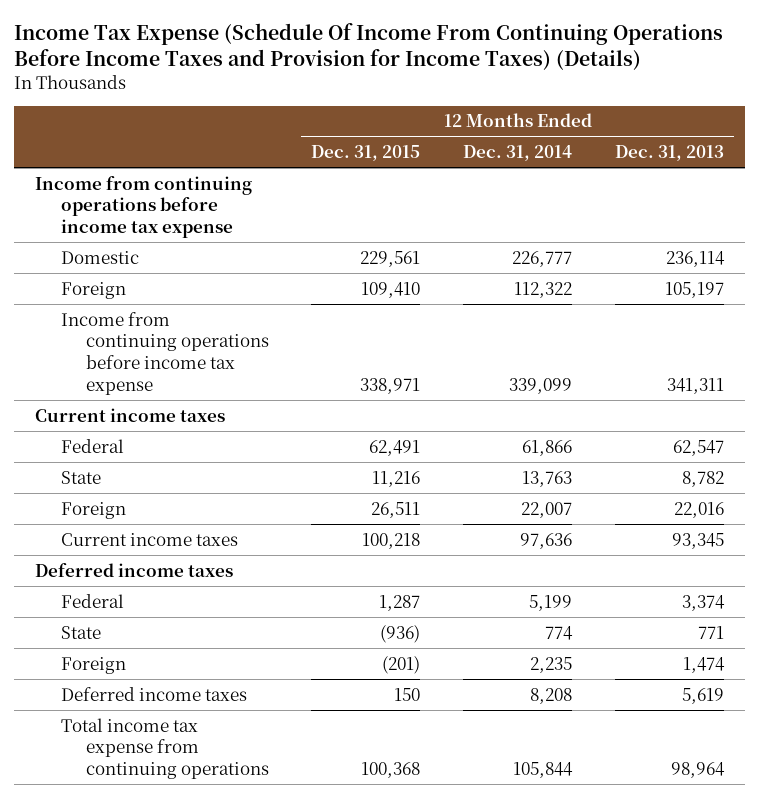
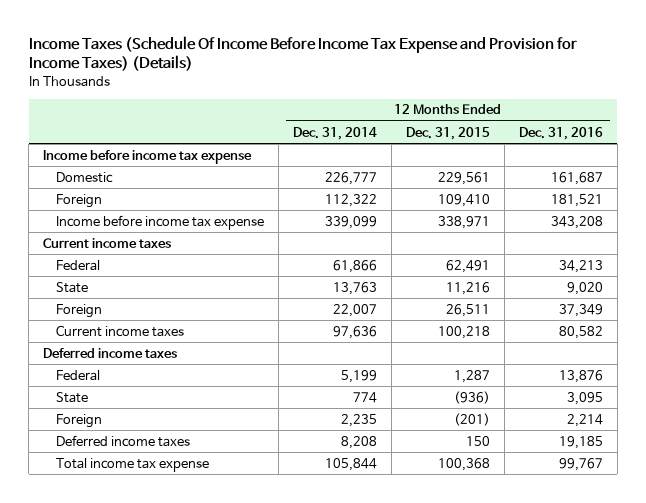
[13,22,723,71] Income Tax Expense (Schedule Of Income From Continuing Operations Before Income Taxes and Provision for Income Taxes) (Details) -> [28,35,577,72] Income Taxes (Schedule Of Income Before Income Tax Expense and Provision for Income Taxes) (Details)
[614,145,724,162] Dec. 31, 2013 -> none
none -> [518,126,603,140] Dec. 31, 2016
[35,175,253,239] Income from continuing operations before income tax expense -> [43,149,253,164] Income before income tax expense
[60,311,269,395] Income from continuing operations before income tax expense -> [55,214,264,230] Income before income tax expense
[60,717,269,780] Total income tax expense from continuing operations -> [55,457,209,472] Total income tax expense

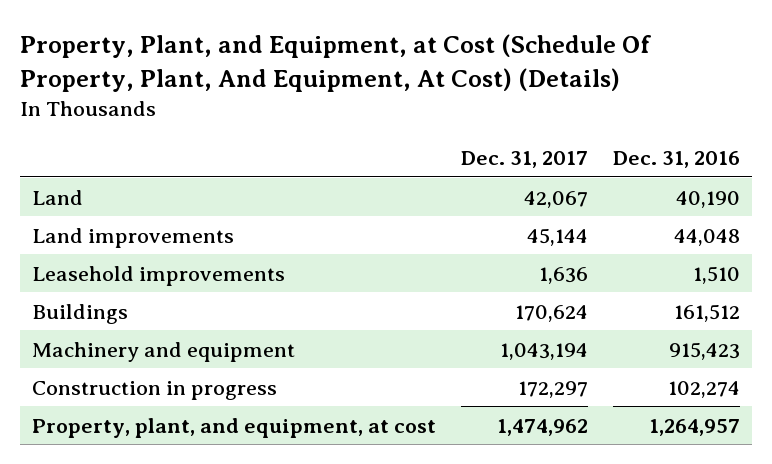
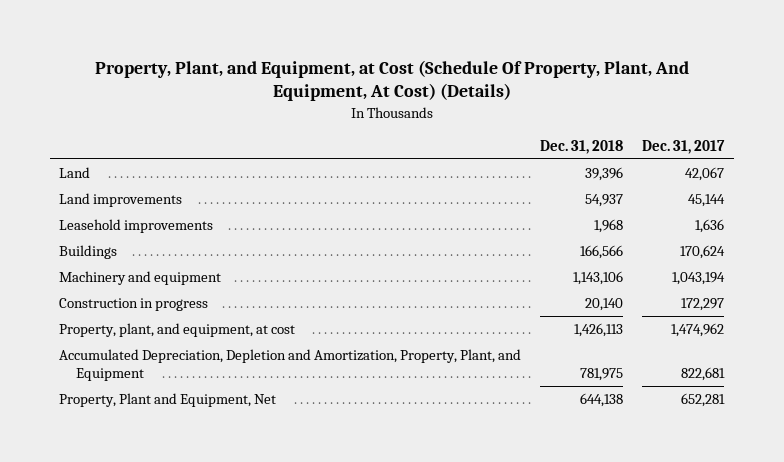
[612,150,740,168] Dec. 31, 2016 -> none
none -> [540,140,624,155] Dec. 31, 2018
none -> [59,349,522,381] Accumulated Depreciation, Depletion and Amortization, Property, Plant, and Equipment
none -> [59,393,277,408] Property, Plant and Equipment, Net

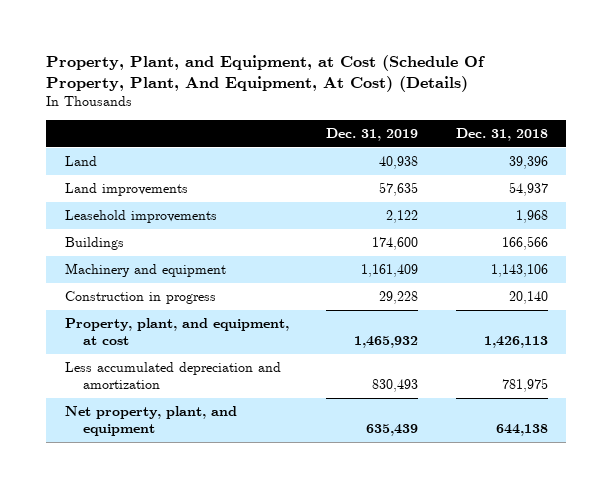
[642,140,726,155] Dec. 31, 2017 -> none
none -> [326,127,419,141] Dec. 31, 2019
[59,349,522,381] Accumulated Depreciation, Depletion and Amortization, Property, Plant, and Equipment -> [65,362,282,390] Less accumulated depreciation and amortization
[59,393,277,408] Property, Plant and Equipment, Net -> [65,406,238,437] Net property, plant, and equipment

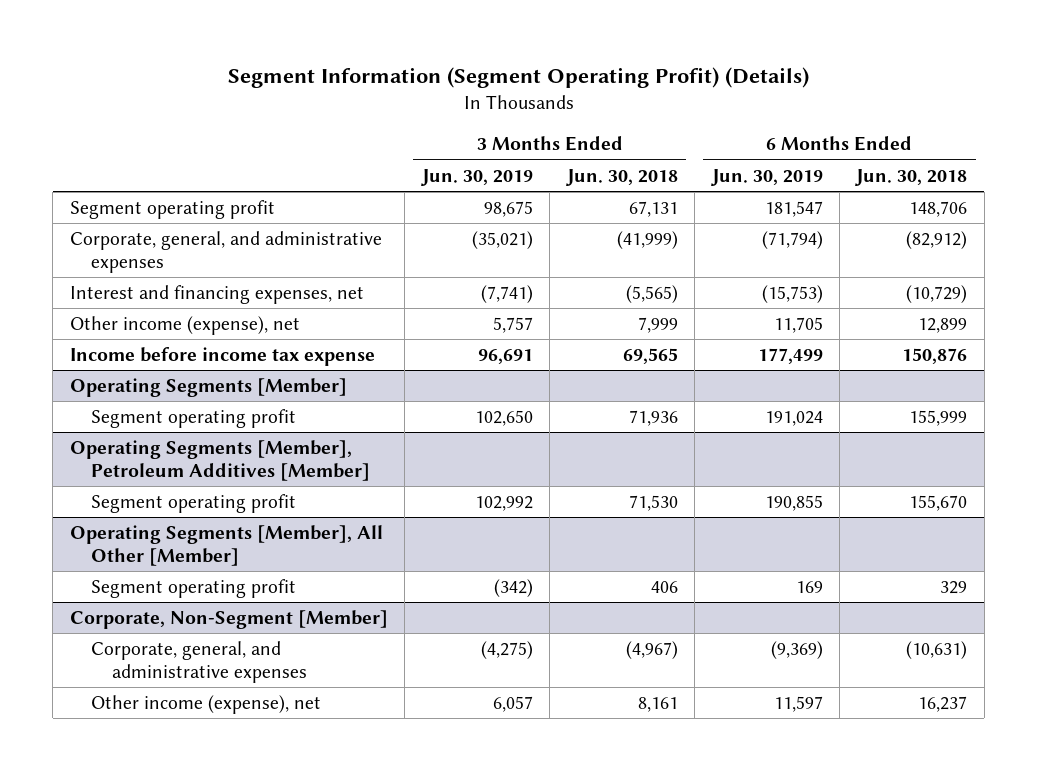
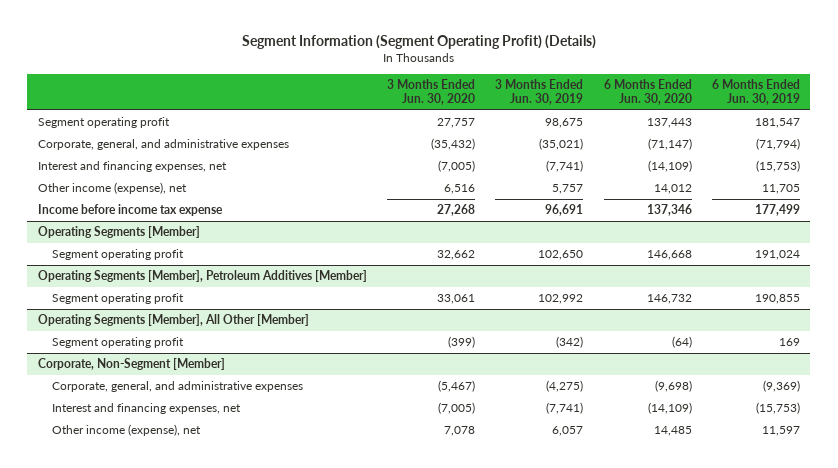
[565,168,678,186] Jun. 30, 2018 -> none
[855,168,968,186] Jun. 30, 2018 -> none
none -> [386,78,475,106] 3 Months Ended Jun. 30, 2020
none -> [603,78,692,106] 6 Months Ended Jun. 30, 2020
none -> [52,403,242,415] Interest and financing expenses, net

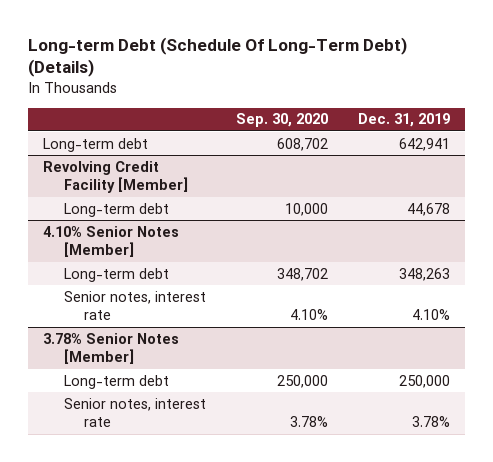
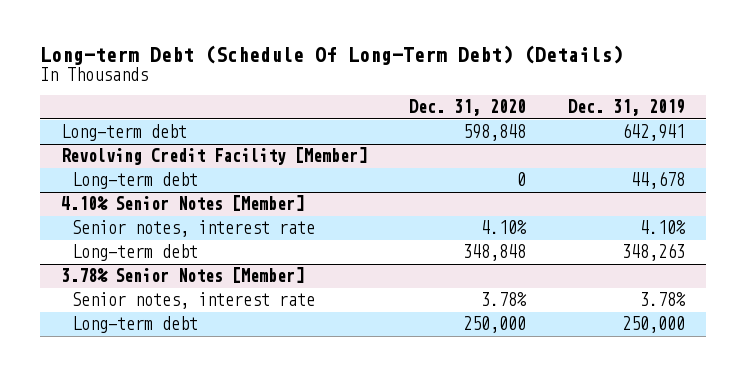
[235,113,328,128] Sep. 30, 2020 -> none
none -> [408,99,526,117] Dec. 31, 2020
[63,267,169,282] Long-term debt -> [71,244,198,262] Long-term debt
[63,374,169,389] Long-term debt -> [71,316,198,334] Long-term debt

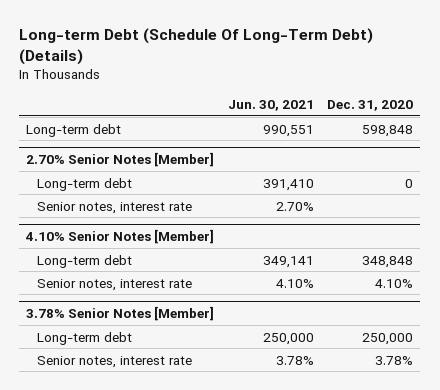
[567,99,685,117] Dec. 31, 2019 -> none
none -> [227,99,314,111] Jun. 30, 2021
[60,147,367,166] Revolving Credit Facility [Member] -> none
none -> [26,152,215,168] 2.70% Senior Notes [Member]
none -> [36,201,192,214] Senior notes, interest rate
[71,220,315,238] Senior notes, interest rate -> [36,278,192,291] Senior notes, interest rate
[71,292,315,310] Senior notes, interest rate -> [36,355,192,368] Senior notes, interest rate

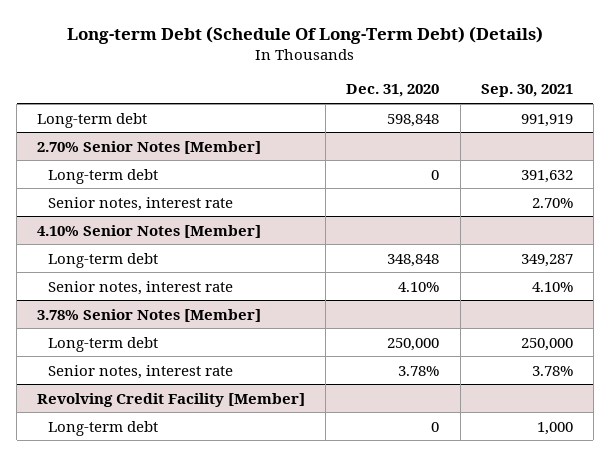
[227,99,314,111] Jun. 30, 2021 -> none
none -> [480,84,573,98] Sep. 30, 2021
none -> [37,392,306,407] Revolving Credit Facility [Member]
none -> [48,420,159,436] Long-term debt

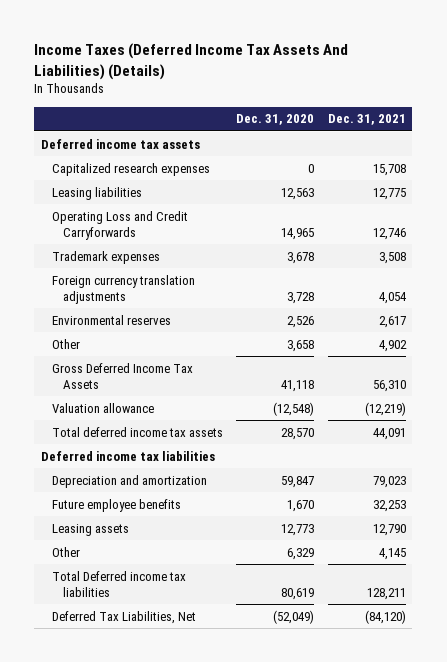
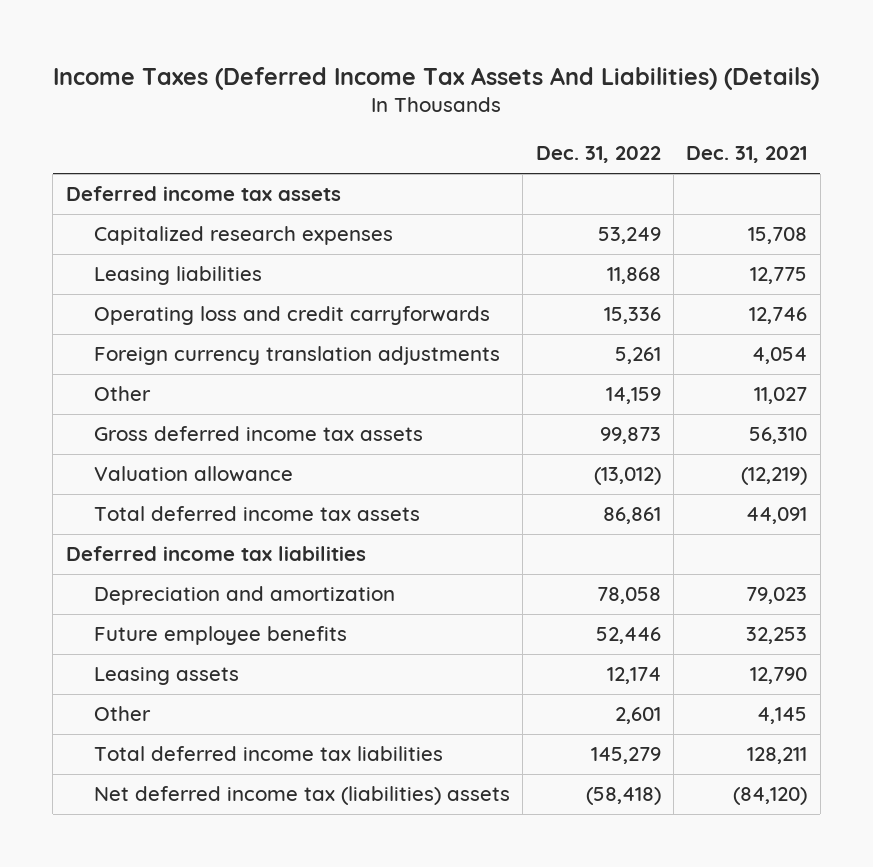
[236,114,315,126] Dec. 31, 2020 -> none
none -> [535,146,661,164] Dec. 31, 2022
[52,250,161,264] Trademark expenses -> none
[52,210,189,240] Operating Loss and Credit Carryforwards -> [94,306,491,326] Operating loss and credit carryforwards
[52,314,172,325] Environmental reserves -> none
[378,339,407,352] 4,902 -> [754,387,808,405] 11,027
[52,362,194,389] Gross Deferred Income Tax Assets -> [94,426,424,442] Gross deferred income tax assets
[52,570,187,597] Total Deferred income tax liabilities -> [94,746,444,762] Total deferred income tax liabilities
[52,610,197,624] Deferred Tax Liabilities, Net -> [94,786,511,806] Net deferred income tax (liabilities) assets

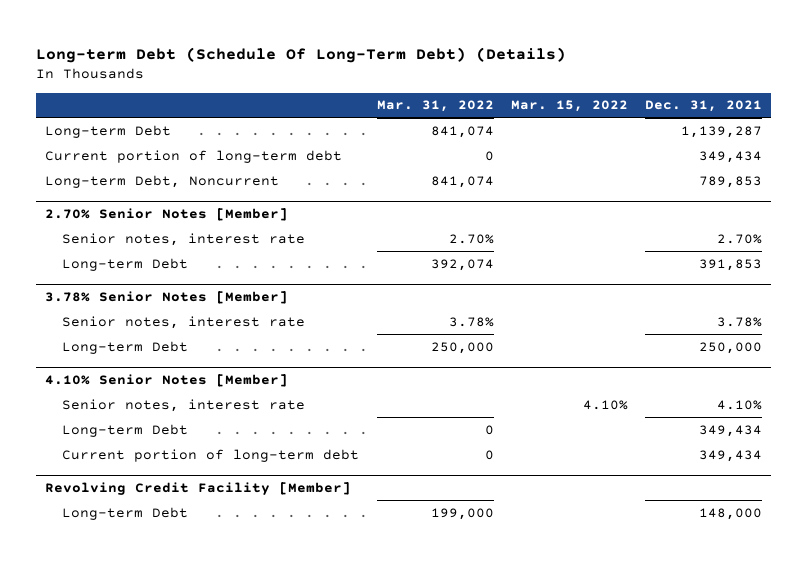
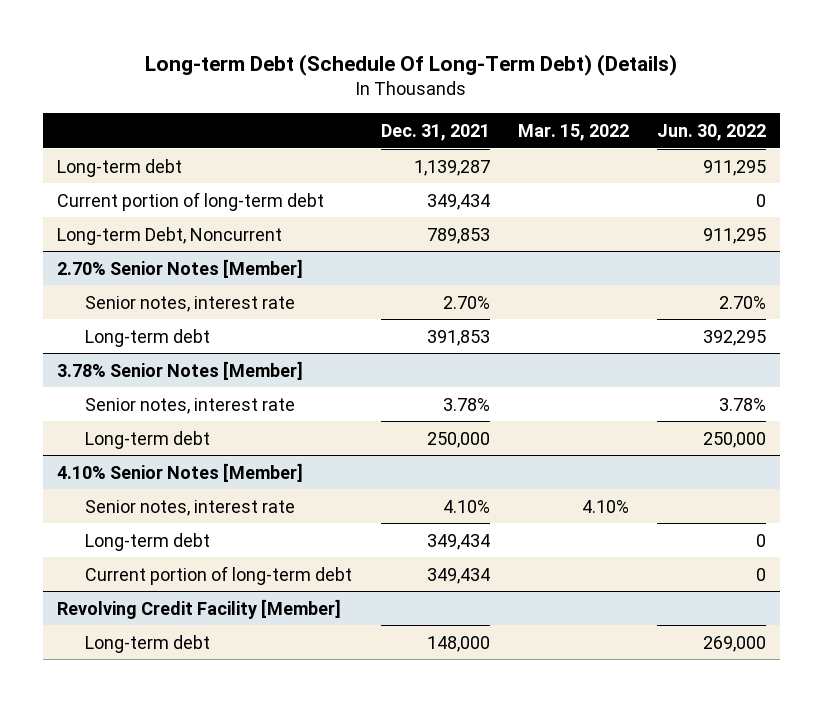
[376,100,494,113] Mar. 31, 2022 -> none
none -> [657,124,767,142] Jun. 30, 2022
[44,124,171,138] Long-term Debt -> [56,158,182,177] Long-term debt
[62,257,189,271] Long-term Debt -> [85,328,211,347] Long-term debt
[62,340,189,354] Long-term Debt -> [85,430,211,449] Long-term debt
[62,423,189,437] Long-term Debt -> [85,532,211,551] Long-term debt
[62,506,189,520] Long-term Debt -> [85,634,211,653] Long-term debt

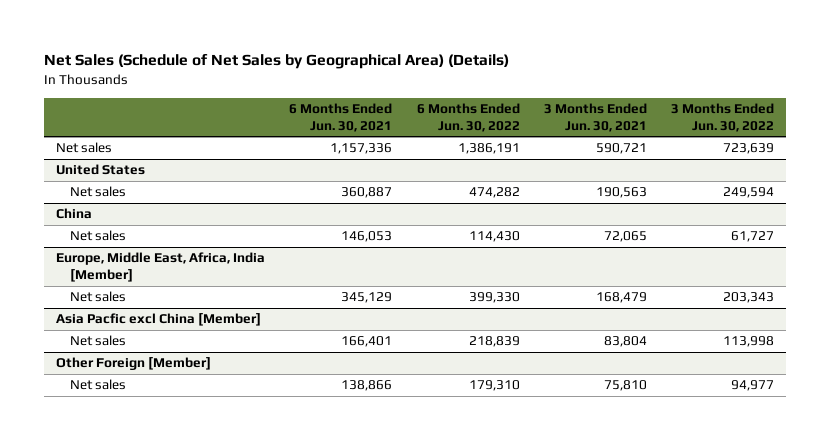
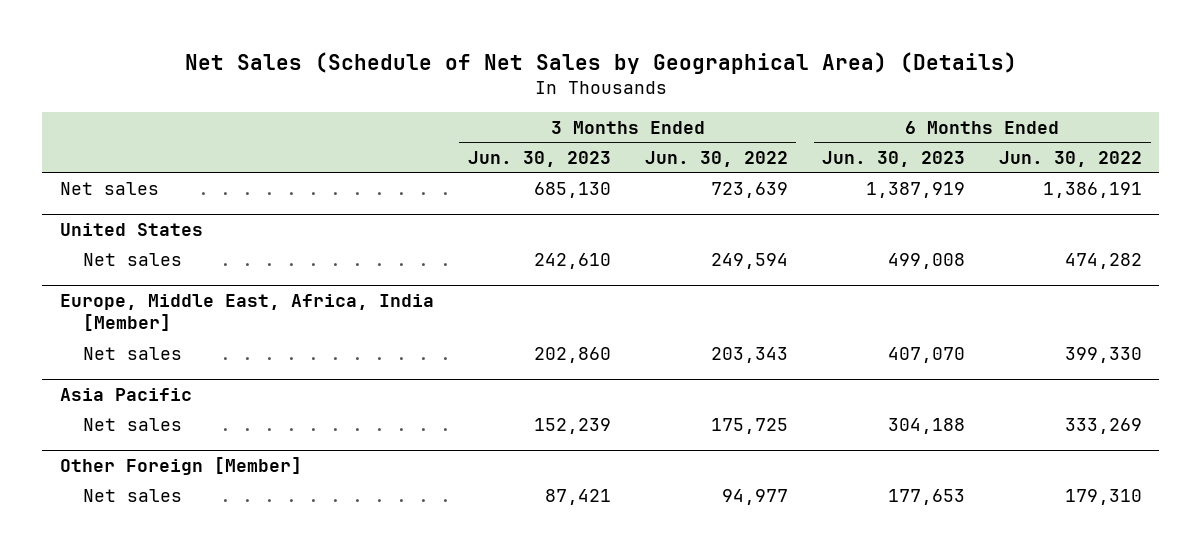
[289,102,393,132] 6 Months Ended Jun. 30, 2021 -> none
[543,102,647,132] 3 Months Ended Jun. 30, 2021 -> none
none -> [467,150,611,167] Jun. 30, 2023
none -> [822,150,966,167] Jun. 30, 2023
[56,208,93,220] China -> none
[70,230,127,242] Net sales -> none
[56,313,262,327] Asia Pacfic excl China [Member] -> none
none -> [59,387,192,401] Asia Pacific
[468,336,520,348] 218,839 -> [1065,417,1143,434] 333,269
[723,336,775,348] 113,998 -> [710,417,788,434] 175,725

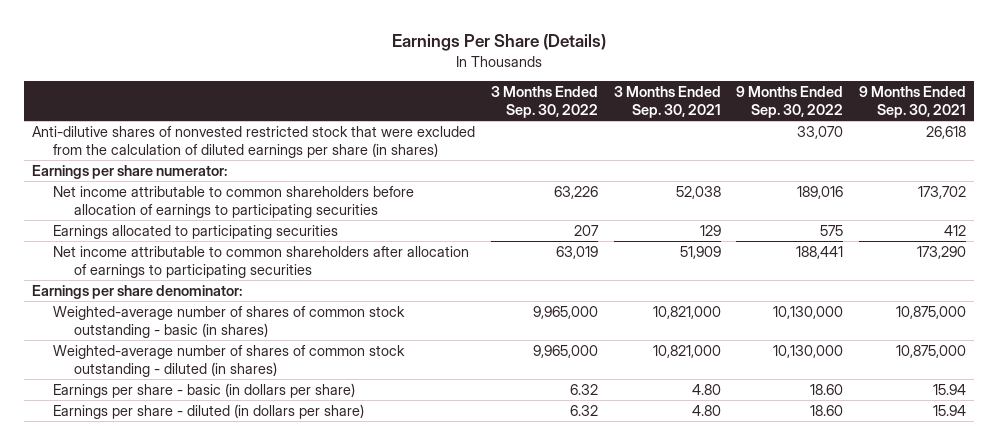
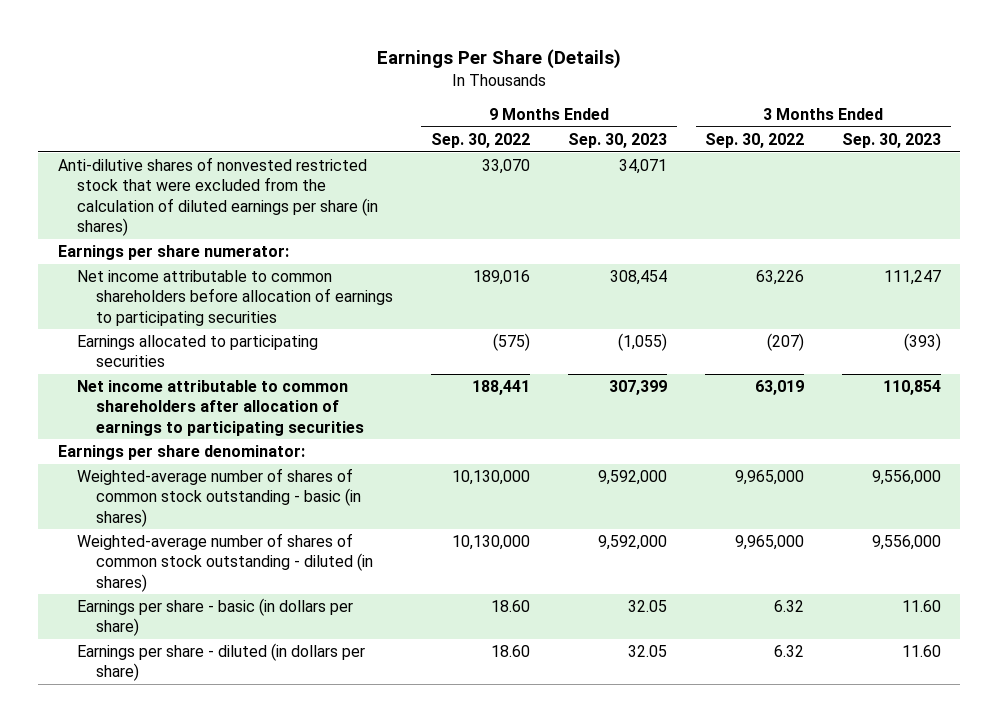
[613,86,721,118] 3 Months Ended Sep. 30, 2021 -> none
[859,86,967,118] 9 Months Ended Sep. 30, 2021 -> none
none -> [568,133,668,149] Sep. 30, 2023
none -> [842,133,942,149] Sep. 30, 2023
[573,225,599,237] 207 -> [767,333,805,352] (207)
[820,225,844,237] 575 -> [492,333,530,352] (575)

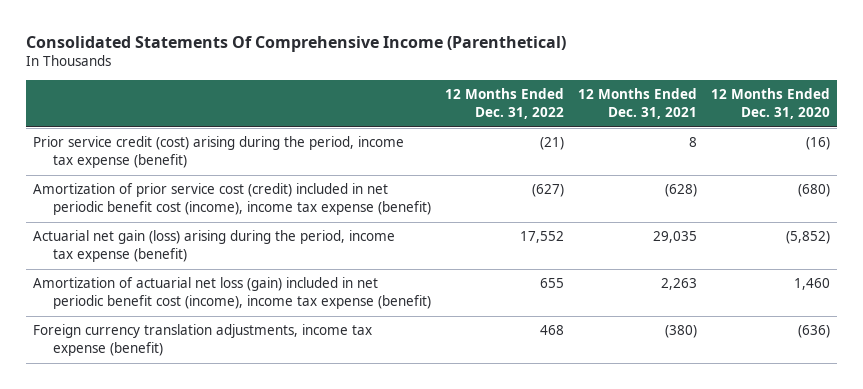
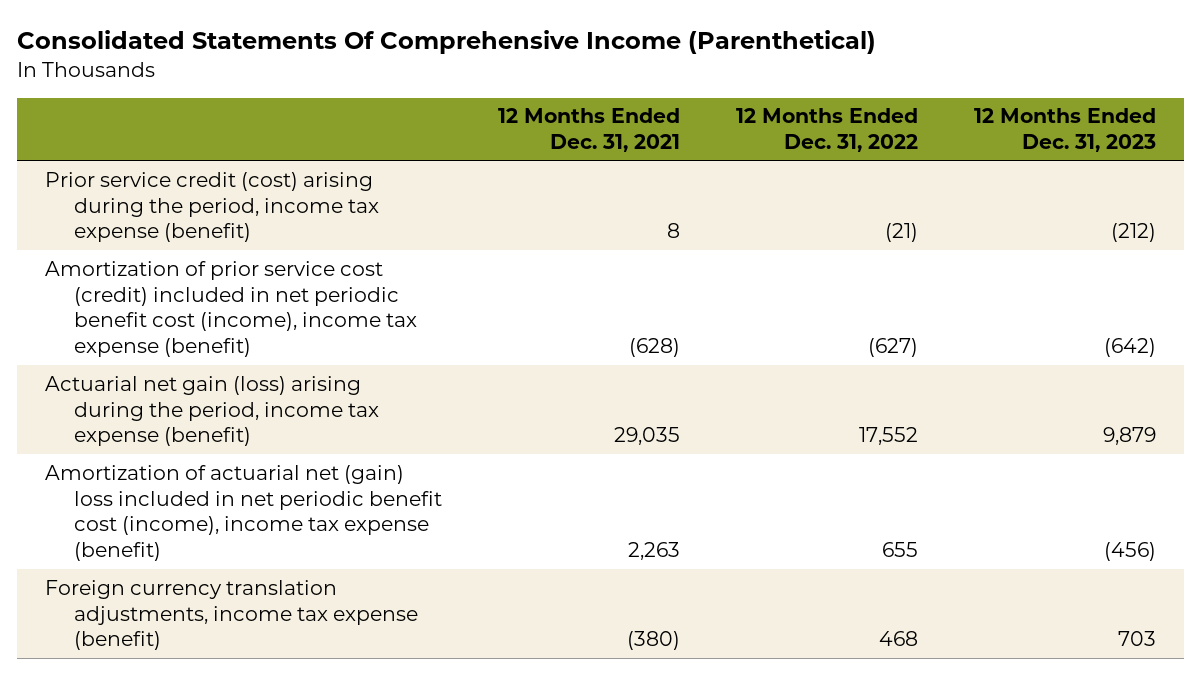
[710,88,830,120] 12 Months Ended Dec. 31, 2020 -> none
none -> [974,108,1157,153] 12 Months Ended Dec. 31, 2023
[33,277,432,310] Amortization of actuarial net loss (gain) included in net periodic benefit cost (income), income tax expense (benefit) -> [44,464,442,562] Amortization of actuarial net (gain) loss included in net periodic benefit cost (income), income tax expense (benefit)

